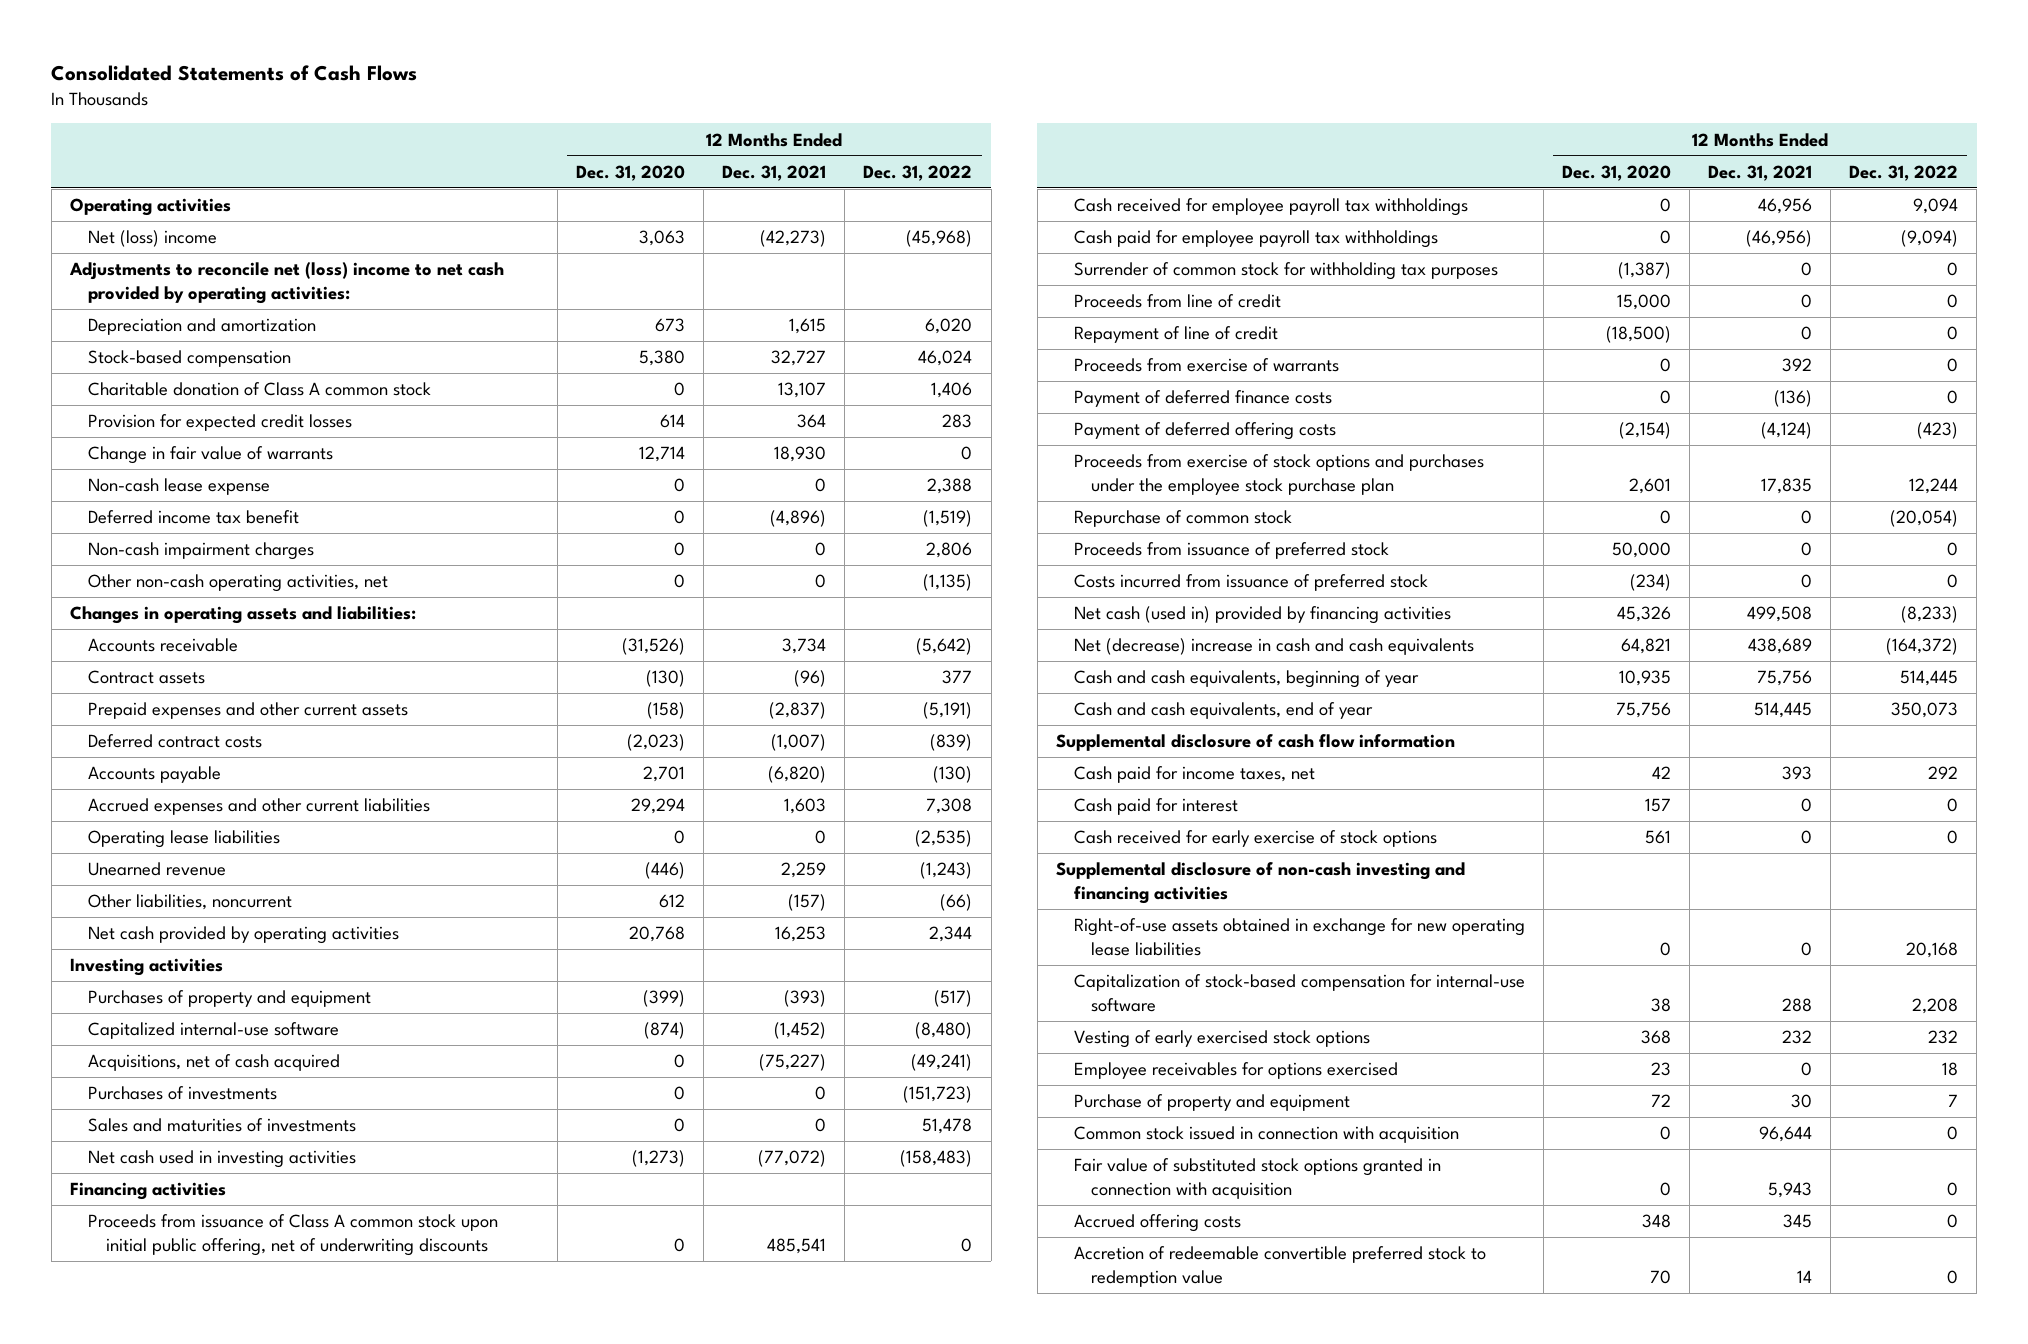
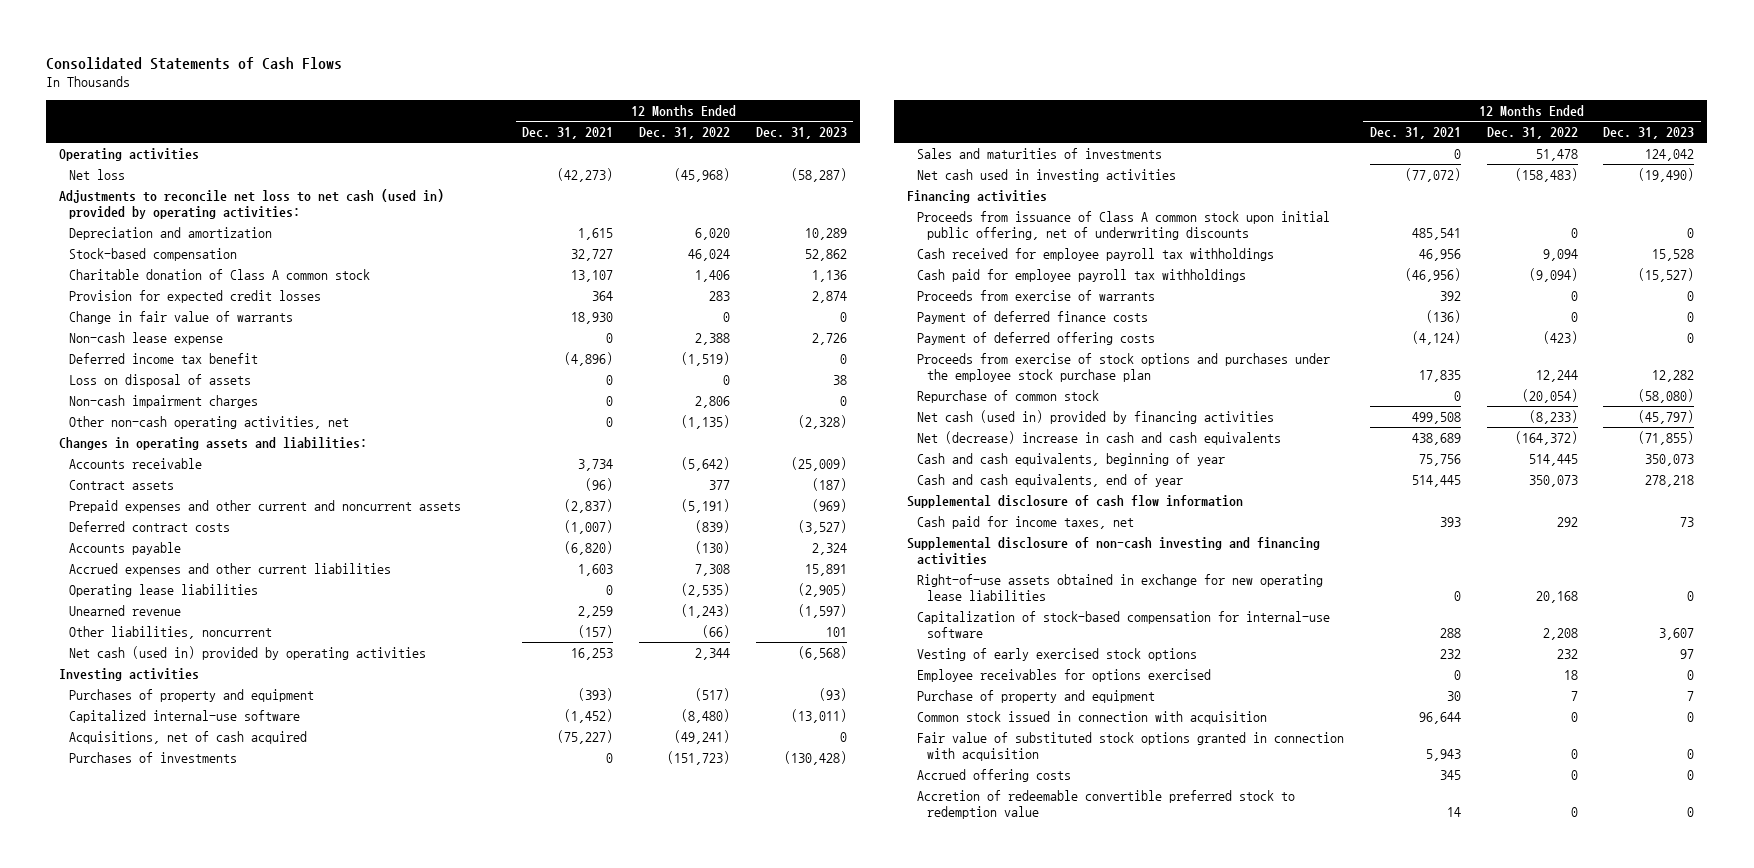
[576,164,686,181] Dec. 31, 2020 -> none
none -> [755,127,847,140] Dec. 31, 2023
[87,230,217,248] Net (loss) income -> [69,168,126,180] Net loss
[69,262,505,304] Adjustments to reconcile net (loss) income to net cash provided by operating activities: -> [59,188,445,220] Adjustments to reconcile net loss to net cash (used in) provided by operating activities:
none -> [69,373,252,387] Loss on disposal of assets
[87,702,408,720] Prepaid expenses and other current assets -> [69,499,462,513] Prepaid expenses and other current and noncurrent assets
[87,926,399,945] Net cash provided by operating activities -> [69,645,427,660] Net cash (used in) provided by operating activities
[1073,262,1498,281] Surrender of common stock for withholding tax purposes -> none
[1073,294,1281,309] Proceeds from line of credit -> none
[1073,326,1278,344] Repayment of line of credit -> none
[1073,542,1389,560] Proceeds from issuance of preferred stock -> none
[1073,574,1428,592] Costs incurred from issuance of preferred stock -> none
[1073,798,1238,816] Cash paid for interest -> none
[1073,830,1437,848] Cash received for early exercise of stock options -> none

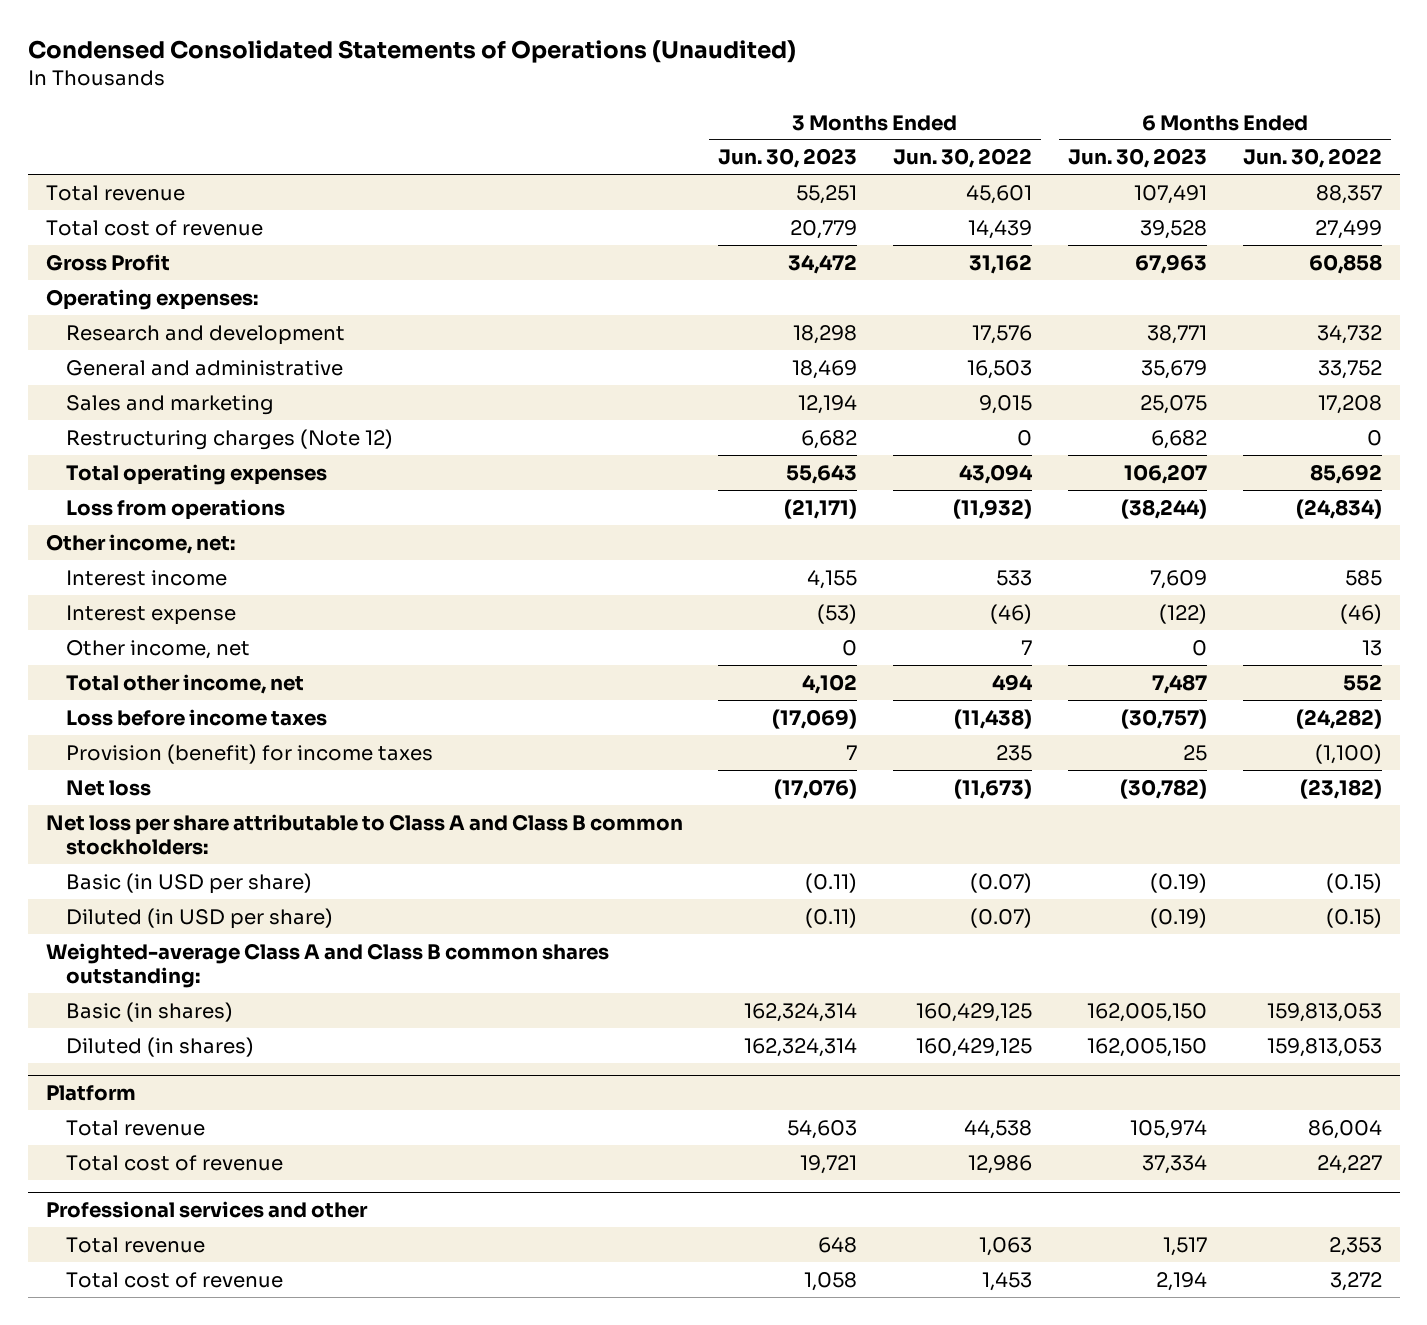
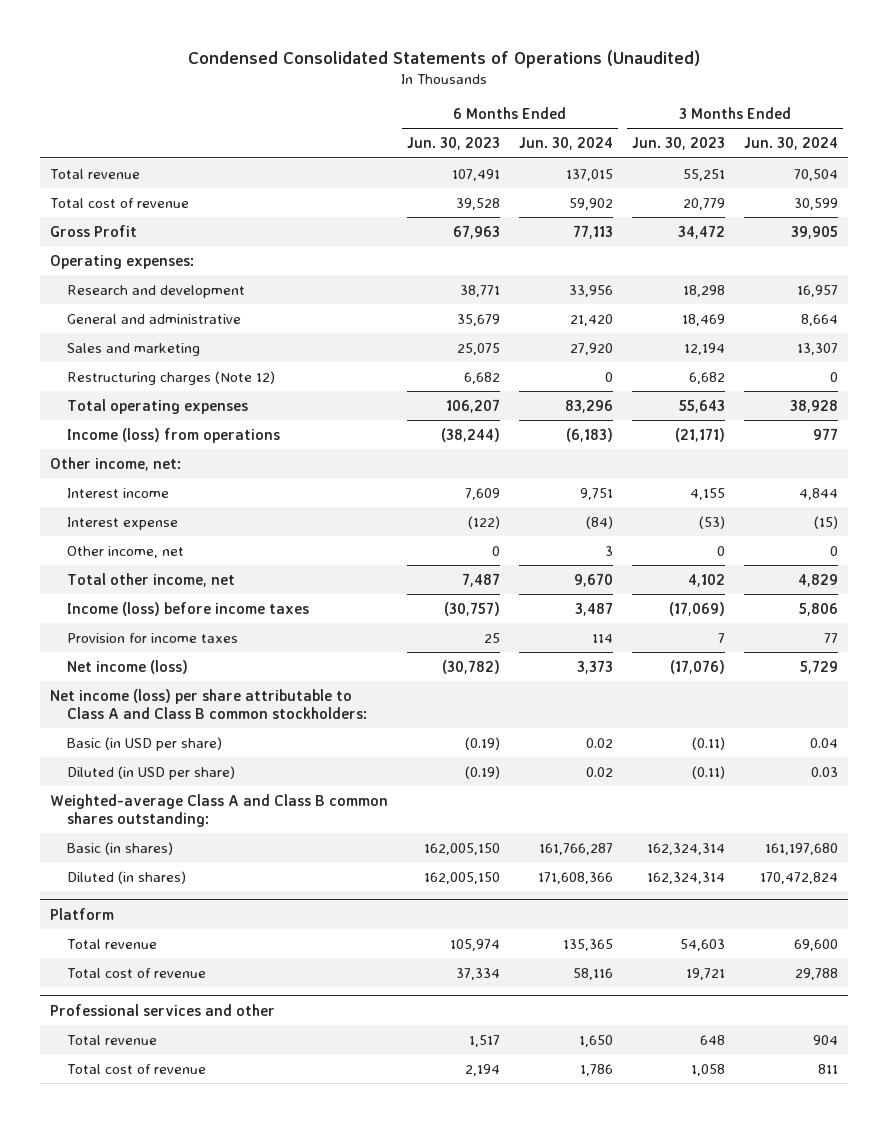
[893,148,1033,169] Jun. 30, 2022 -> none
[1242,148,1382,169] Jun. 30, 2022 -> none
none -> [519,137,614,151] Jun. 30, 2024
none -> [744,137,839,151] Jun. 30, 2024
[66,498,286,520] Loss from operations -> [67,427,281,443] Income (loss) from operations
[66,708,328,726] Loss before income taxes -> [67,601,310,616] Income (loss) before income taxes
[66,743,434,764] Provision (benefit) for income taxes -> [67,632,239,643] Provision for income taxes
[66,779,152,796] Net loss -> [67,659,189,674] Net income (loss)
[45,813,683,855] Net loss per share attributable to Class A and Class B common stockholders: -> [49,688,368,719] Net income (loss) per share attributable to Class A and Class B common stockholders:

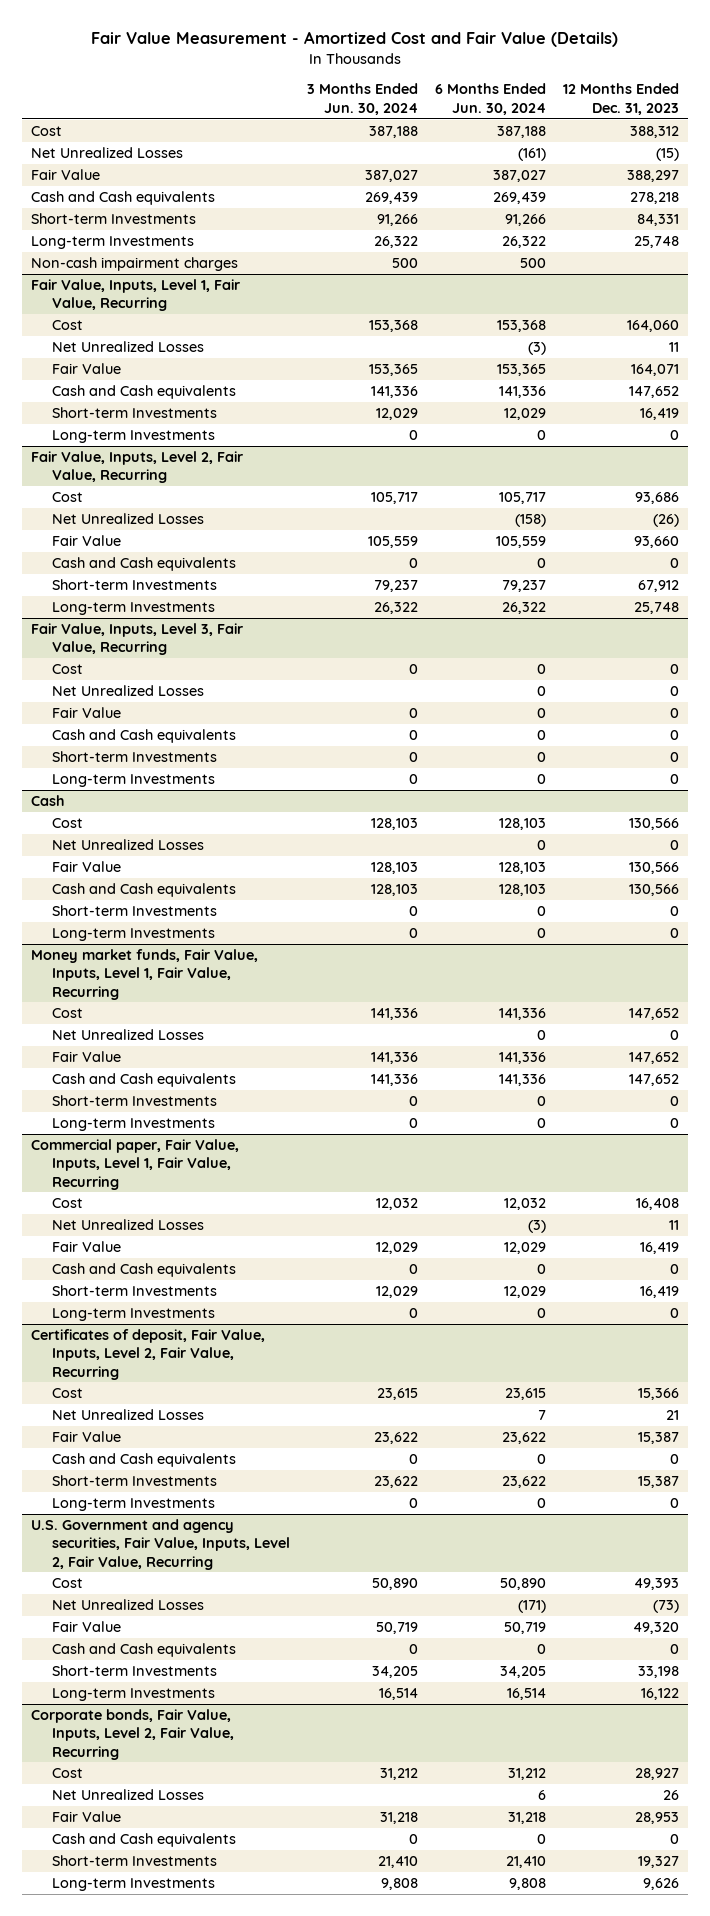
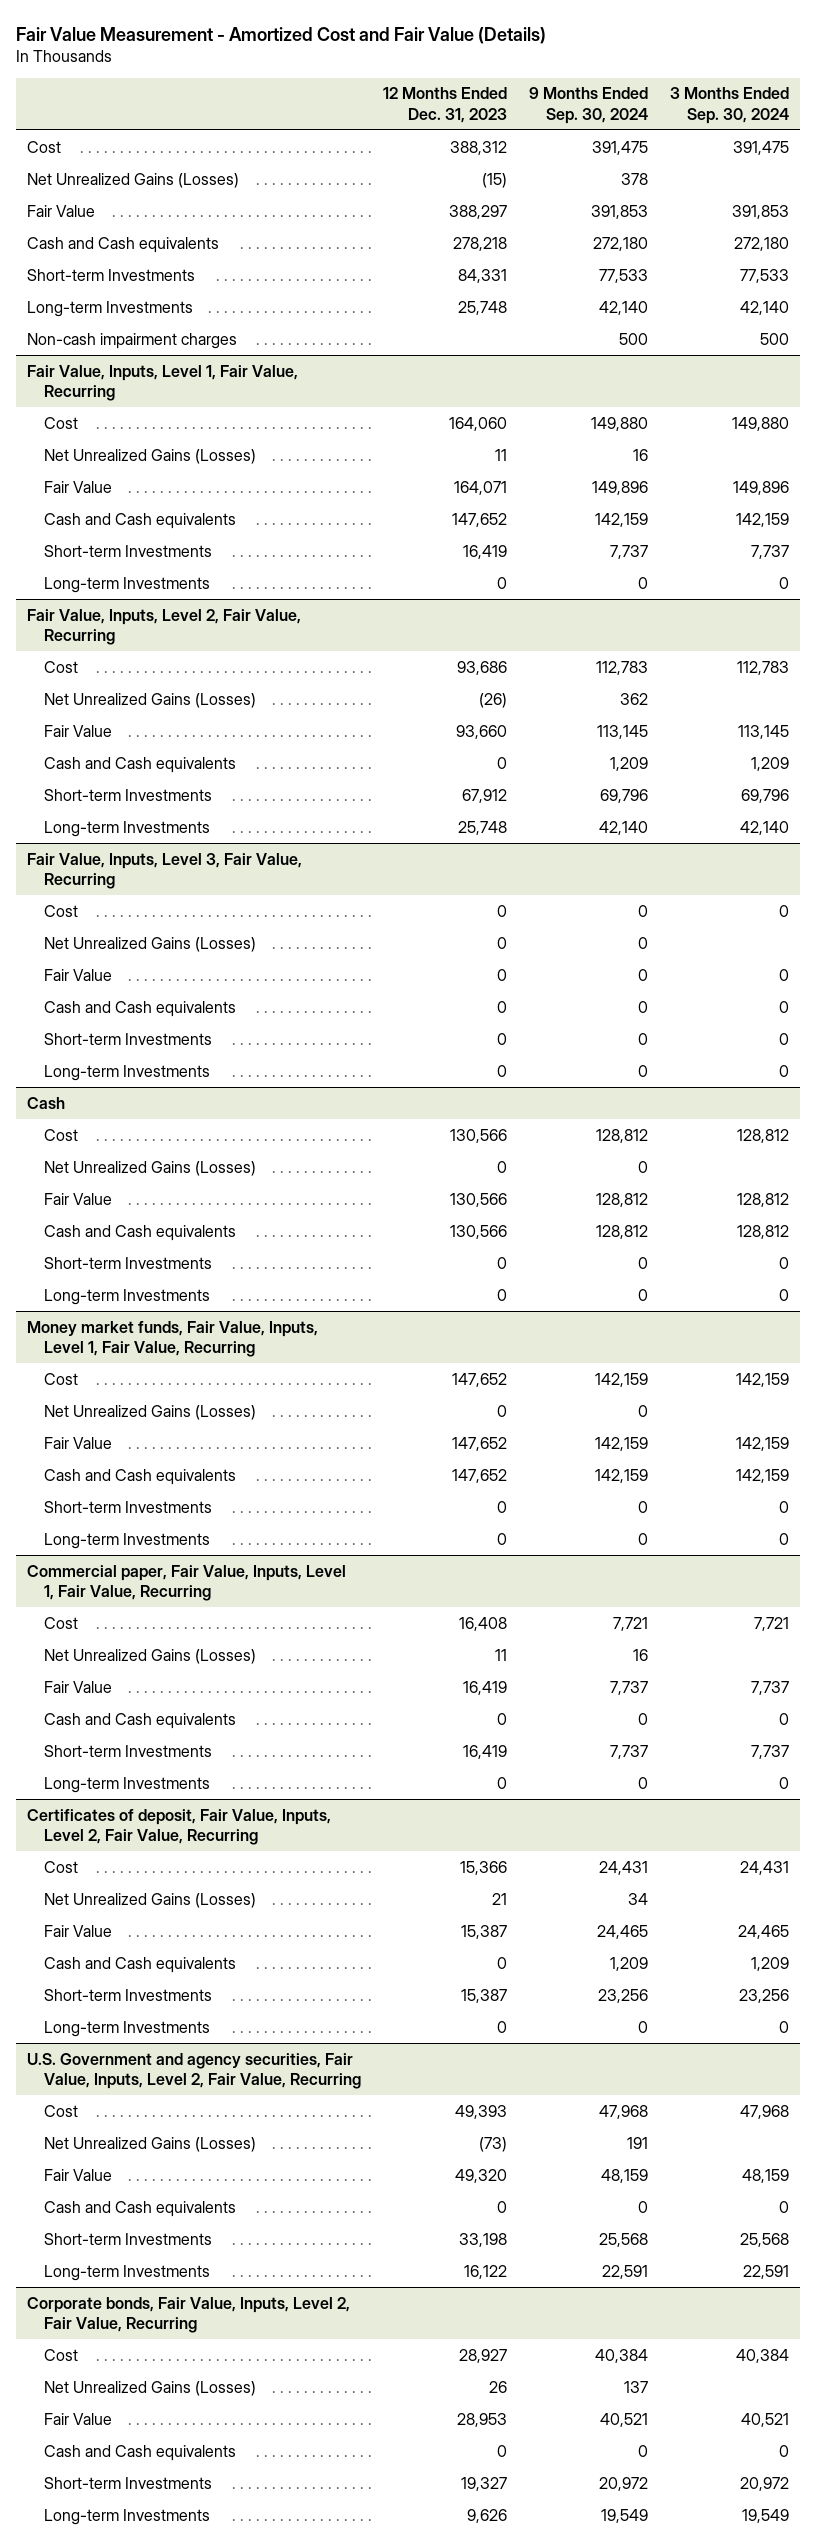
[306,83,418,115] 3 Months Ended Jun. 30, 2024 -> none
[435,83,547,115] 6 Months Ended Jun. 30, 2024 -> none
none -> [529,87,649,124] 9 Months Ended Sep. 30, 2024
none -> [670,87,790,124] 3 Months Ended Sep. 30, 2024
[30,147,183,159] Net Unrealized Losses -> [27,172,240,188] Net Unrealized Gains (Losses)
[51,341,204,353] Net Unrealized Losses -> [44,448,257,464] Net Unrealized Gains (Losses)
[51,513,204,525] Net Unrealized Losses -> [44,692,257,708] Net Unrealized Gains (Losses)
[51,685,204,697] Net Unrealized Losses -> [44,936,257,952] Net Unrealized Gains (Losses)
[51,839,204,851] Net Unrealized Losses -> [44,1160,257,1176] Net Unrealized Gains (Losses)
[51,1029,204,1041] Net Unrealized Losses -> [44,1404,257,1420] Net Unrealized Gains (Losses)
[51,1219,204,1231] Net Unrealized Losses -> [44,1648,257,1664] Net Unrealized Gains (Losses)
[51,1409,204,1421] Net Unrealized Losses -> [44,1892,257,1908] Net Unrealized Gains (Losses)
[51,1599,204,1611] Net Unrealized Losses -> [44,2136,257,2152] Net Unrealized Gains (Losses)
[51,1789,204,1801] Net Unrealized Losses -> [44,2380,257,2396] Net Unrealized Gains (Losses)

